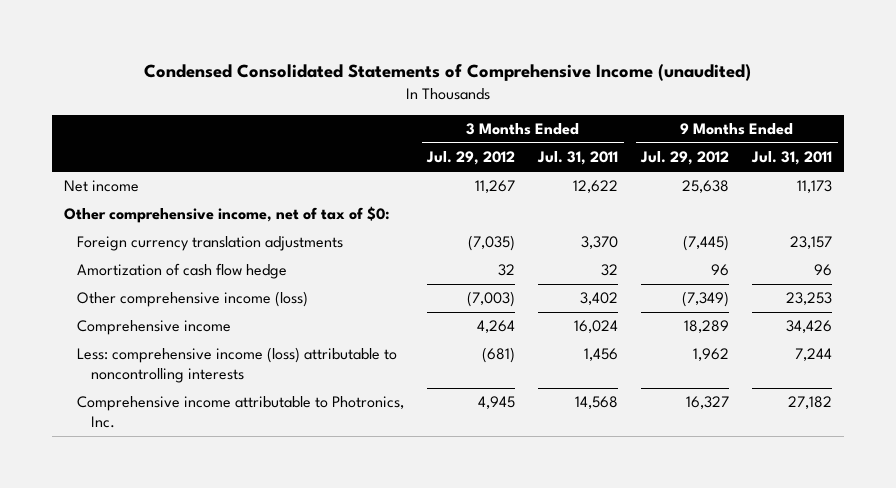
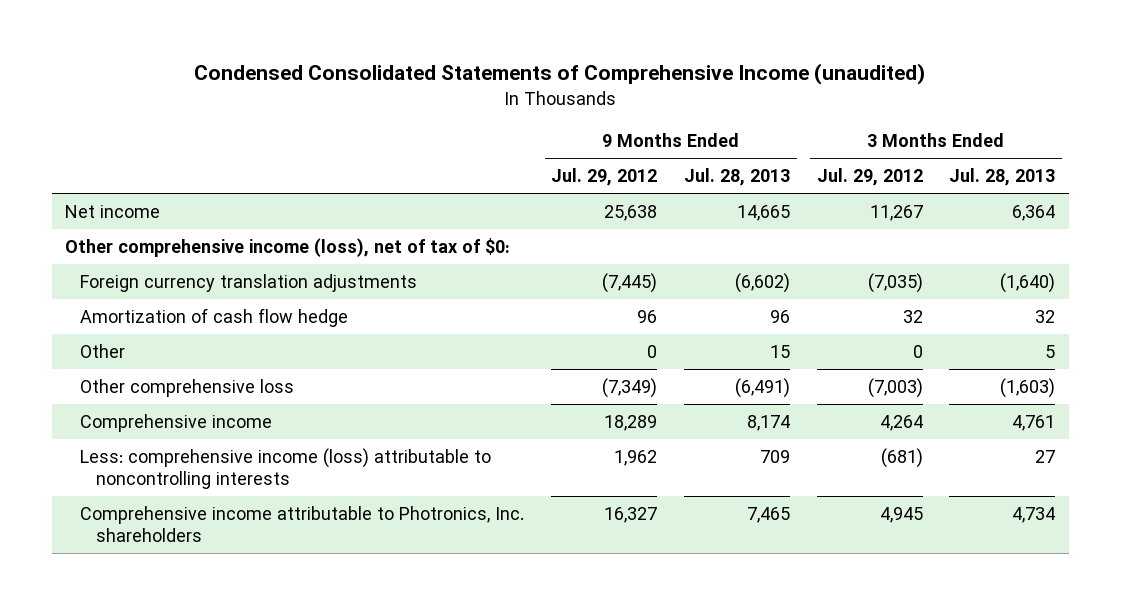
[537,151,619,166] Jul. 31, 2011 -> none
[751,151,833,166] Jul. 31, 2011 -> none
none -> [683,168,790,187] Jul. 28, 2013
none -> [949,168,1056,187] Jul. 28, 2013
[63,206,390,224] Other comprehensive income, net of tax of $0: -> [65,238,511,258] Other comprehensive income (loss), net of tax of $0:
none -> [80,344,126,359] Other
[77,291,309,308] Other comprehensive income (loss) -> [80,379,295,398] Other comprehensive loss
[77,396,405,429] Comprehensive income attributable to Photronics, Inc. -> [80,506,525,542] Comprehensive income attributable to Photronics, Inc. shareholders

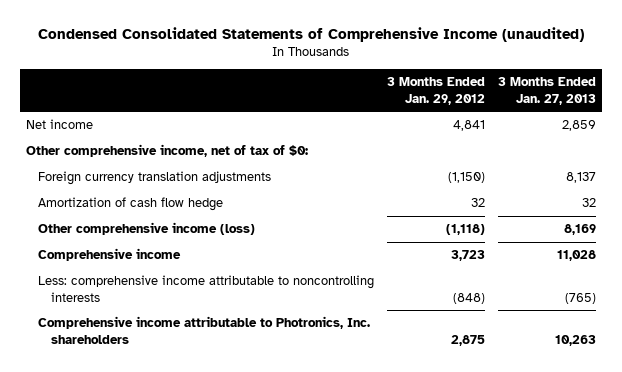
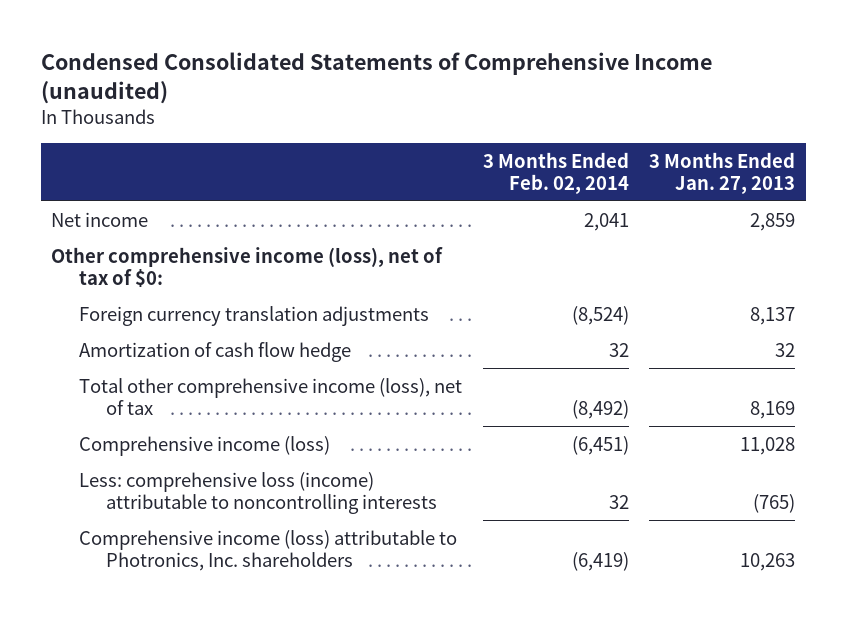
[387,77,486,105] 3 Months Ended Jan. 29, 2012 -> none
none -> [482,151,629,194] 3 Months Ended Feb. 02, 2014
[26,144,309,158] Other comprehensive income, net of tax of $0: -> [51,246,444,287] Other comprehensive income (loss), net of tax of $0:
[38,222,256,236] Other comprehensive income (loss) -> [78,377,462,415] Total other comprehensive income (loss), net of tax
[38,248,182,262] Comprehensive income -> [78,435,330,456] Comprehensive income (loss)
[38,275,375,302] Less: comprehensive income attributable to noncontrolling interests -> [78,471,438,514] Less: comprehensive loss (income) attributable to noncontrolling interests
[38,316,371,344] Comprehensive income attributable to Photronics, Inc. shareholders -> [78,529,457,571] Comprehensive income (loss) attributable to Photronics, Inc. shareholders

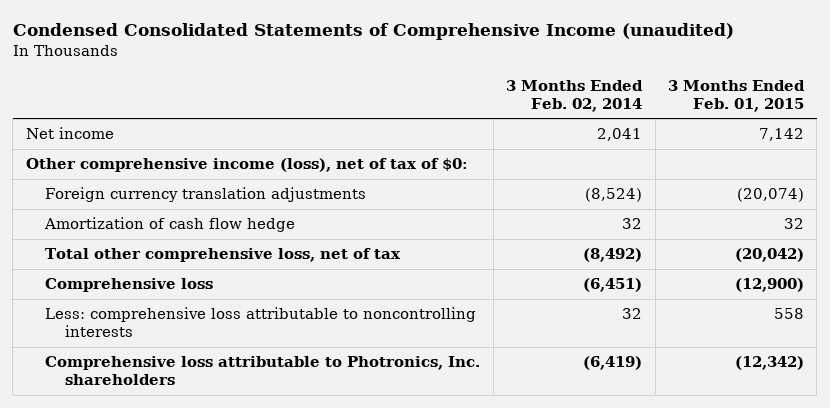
[649,151,796,194] 3 Months Ended Jan. 27, 2013 -> none
none -> [668,79,806,112] 3 Months Ended Feb. 01, 2015
[78,377,462,415] Total other comprehensive income (loss), net of tax -> [45,248,402,263] Total other comprehensive loss, net of tax
[78,435,330,456] Comprehensive income (loss) -> [45,278,214,293] Comprehensive loss
[78,471,438,514] Less: comprehensive loss (income) attributable to noncontrolling interests -> [45,307,477,338] Less: comprehensive loss attributable to noncontrolling interests
[78,529,457,571] Comprehensive income (loss) attributable to Photronics, Inc. shareholders -> [45,356,481,386] Comprehensive loss attributable to Photronics, Inc. shareholders

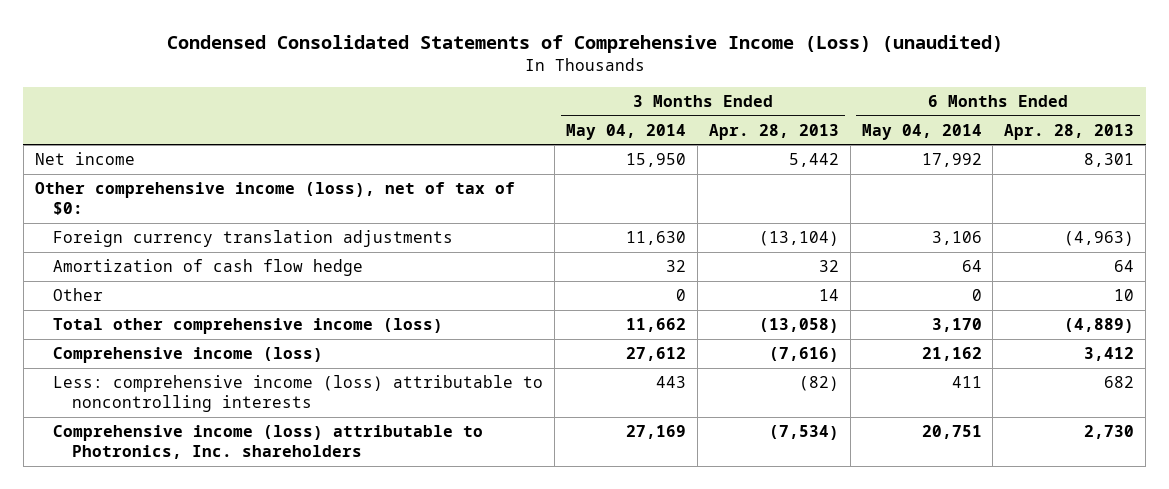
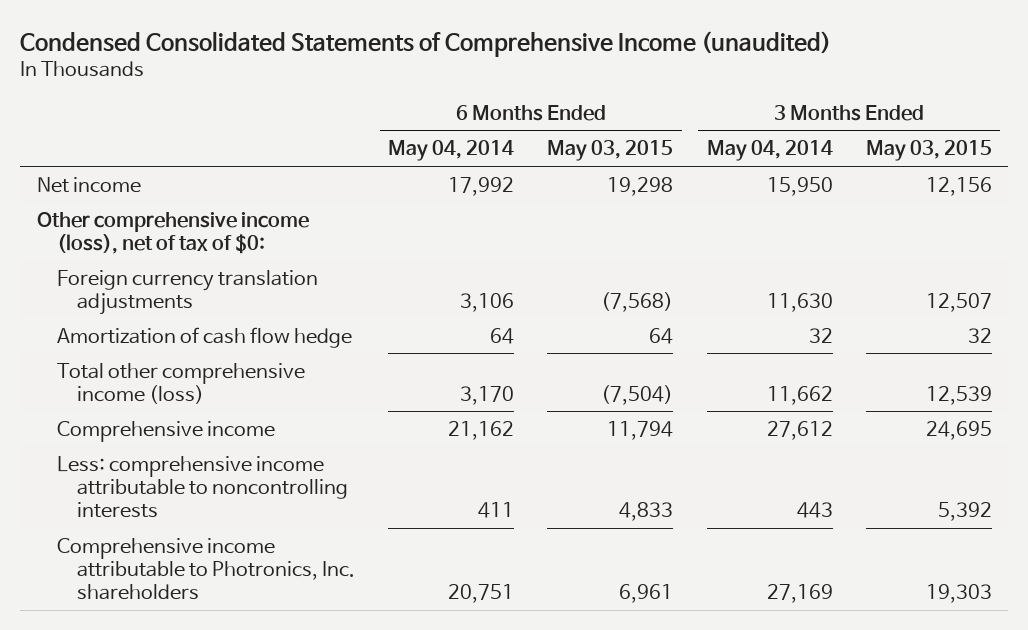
[166,34,1003,53] Condensed Consolidated Statements of Comprehensive Income (Loss) (unaudited) -> [20,31,832,58] Condensed Consolidated Statements of Comprehensive Income (unaudited)
[708,123,839,140] Apr. 28, 2013 -> none
[1004,123,1135,140] Apr. 28, 2013 -> none
none -> [547,140,674,162] May 03, 2015
none -> [865,140,992,162] May 03, 2015
[53,288,104,302] Other -> none
[53,347,324,364] Comprehensive income (loss) -> [56,420,275,442] Comprehensive income
[53,375,544,413] Less: comprehensive income (loss) attributable to noncontrolling interests -> [56,455,349,518] Less: comprehensive income attributable to noncontrolling interests
[53,425,484,460] Comprehensive income (loss) attributable to Photronics, Inc. shareholders -> [56,537,356,600] Comprehensive income attributable to Photronics, Inc. shareholders

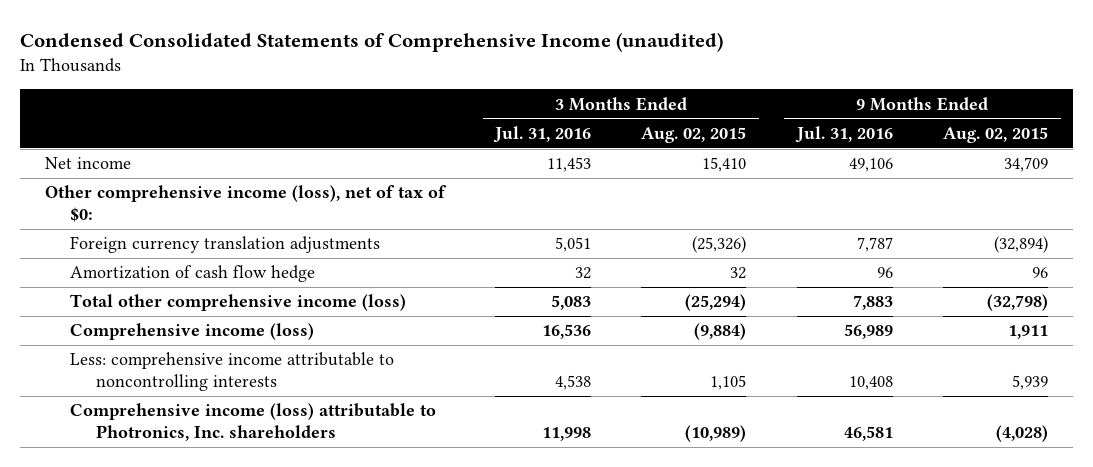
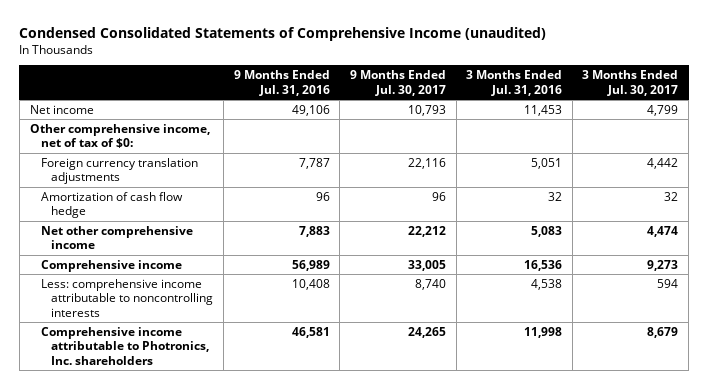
[641,126,747,143] Aug. 02, 2015 -> none
[943,126,1049,143] Aug. 02, 2015 -> none
none -> [349,70,446,96] 9 Months Ended Jul. 30, 2017
none -> [582,70,679,96] 3 Months Ended Jul. 30, 2017
[44,185,447,222] Other comprehensive income (loss), net of tax of $0: -> [29,123,210,149] Other comprehensive income, net of tax of $0:
[70,294,407,312] Total other comprehensive income (loss) -> [40,225,193,250] Net other comprehensive income
[70,323,315,341] Comprehensive income (loss) -> [40,259,182,272] Comprehensive income
[70,403,437,441] Comprehensive income (loss) attributable to Photronics, Inc. shareholders -> [40,326,210,365] Comprehensive income attributable to Photronics, Inc. shareholders

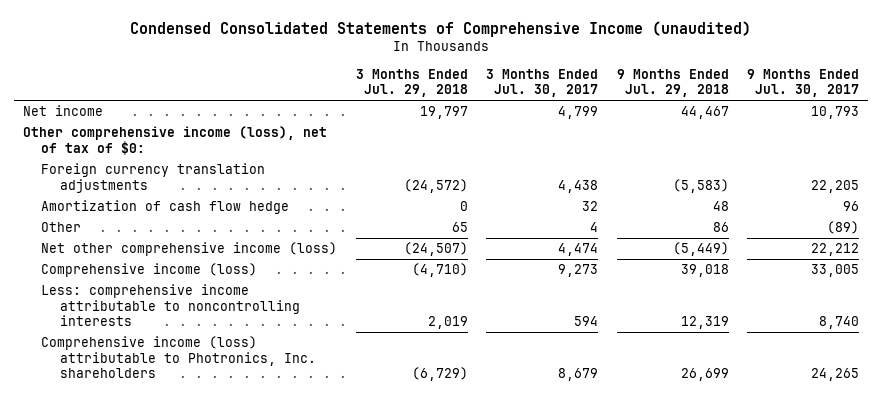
[233,70,330,96] 9 Months Ended Jul. 31, 2016 -> none
[466,70,563,96] 3 Months Ended Jul. 31, 2016 -> none
none -> [355,68,468,97] 3 Months Ended Jul. 29, 2018
none -> [616,68,729,97] 9 Months Ended Jul. 29, 2018
[29,123,210,149] Other comprehensive income, net of tax of $0: -> [23,126,328,155] Other comprehensive income (loss), net of tax of $0:
[407,157,446,169] 22,116 -> [811,179,860,193] 22,205
[647,157,679,169] 4,442 -> [558,179,599,193] 4,438
none -> [41,222,82,233] Other
[40,225,193,250] Net other comprehensive income -> [41,242,338,257] Net other comprehensive income (loss)
[40,259,182,272] Comprehensive income -> [41,263,258,278] Comprehensive income (loss)
[40,326,210,365] Comprehensive income attributable to Photronics, Inc. shareholders -> [41,336,316,378] Comprehensive income (loss) attributable to Photronics, Inc. shareholders

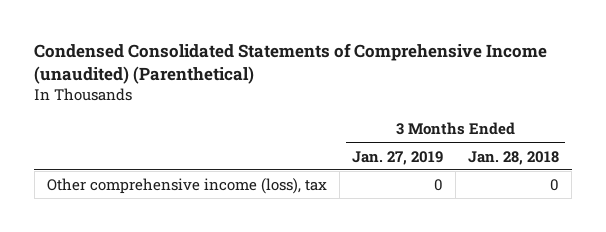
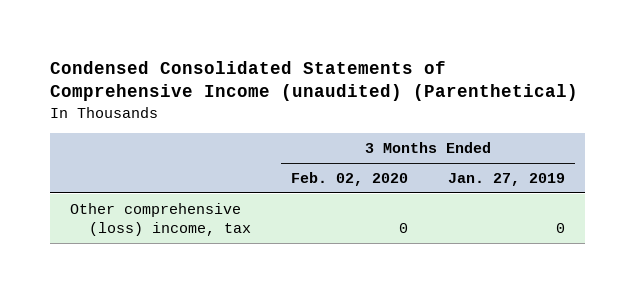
[468,150,560,165] Jan. 28, 2018 -> none
none -> [290,171,408,186] Feb. 02, 2020
[46,177,327,194] Other comprehensive income (loss), tax -> [70,202,251,237] Other comprehensive (loss) income, tax

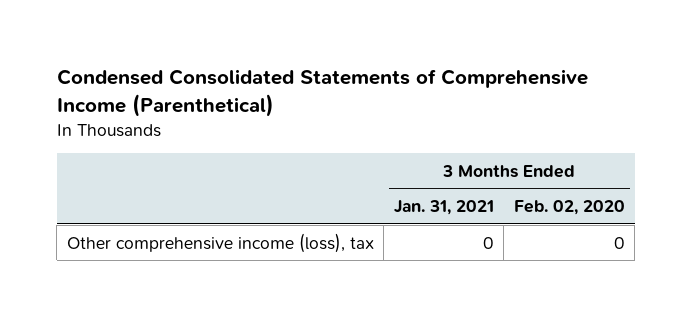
[50,60,579,102] Condensed Consolidated Statements of Comprehensive Income (unaudited) (Parenthetical) -> [56,69,588,117] Condensed Consolidated Statements of Comprehensive Income (Parenthetical)
[448,172,566,186] Jan. 27, 2019 -> none
none -> [393,200,494,216] Jan. 31, 2021
[70,202,251,237] Other comprehensive (loss) income, tax -> [66,232,374,253] Other comprehensive income (loss), tax

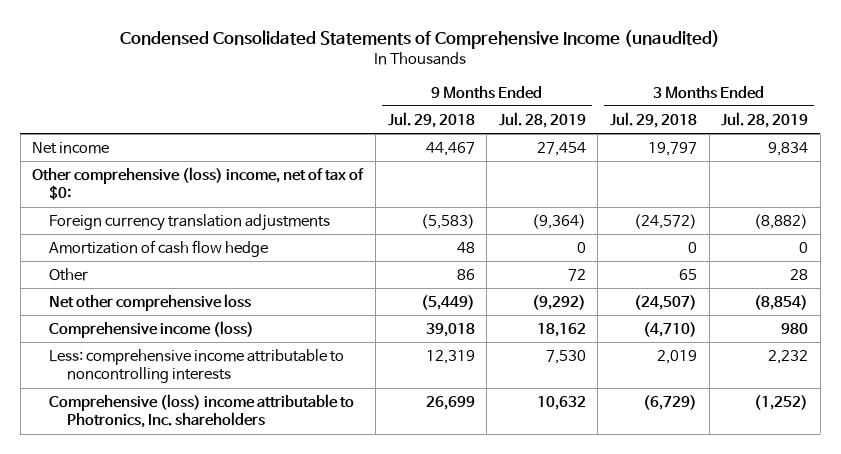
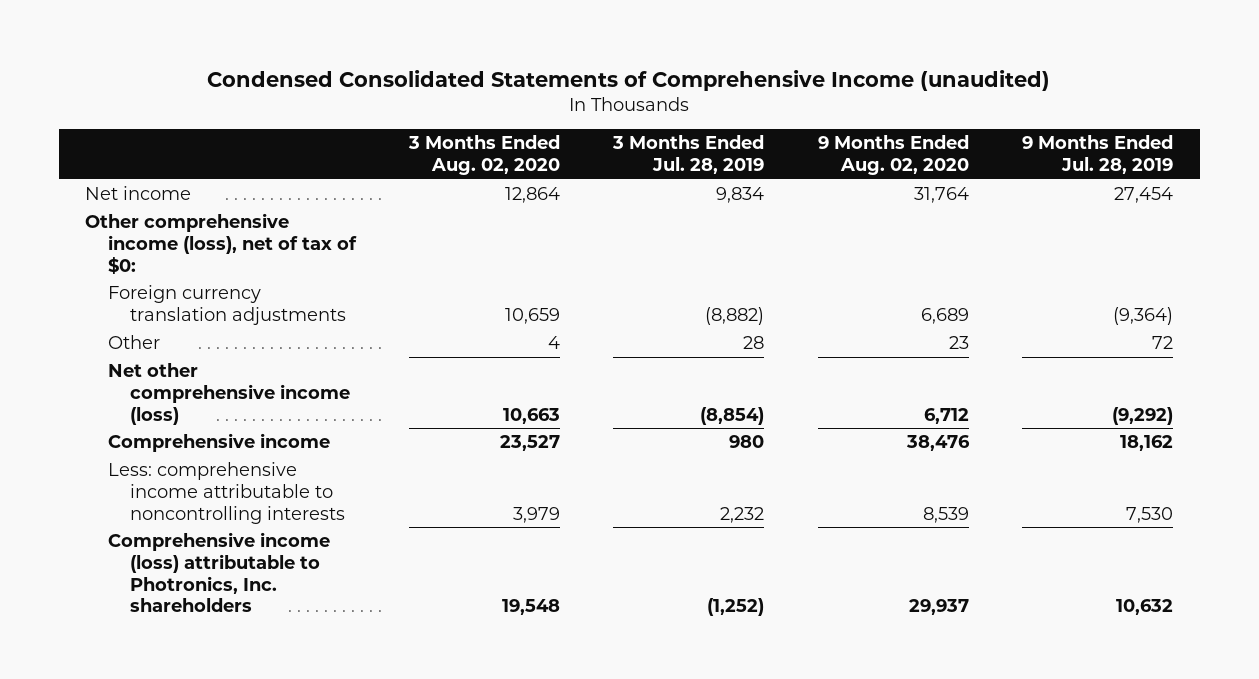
[387,111,475,128] Jul. 29, 2018 -> none
[610,111,698,128] Jul. 29, 2018 -> none
none -> [407,135,560,176] 3 Months Ended Aug. 02, 2020
none -> [817,135,969,176] 9 Months Ended Aug. 02, 2020
[32,167,365,201] Other comprehensive (loss) income, net of tax of $0: -> [85,213,357,274] Other comprehensive income (loss), net of tax of $0:
[49,240,269,258] Amortization of cash flow hedge -> none
[49,294,252,312] Net other comprehensive loss -> [107,363,350,425] Net other comprehensive income (loss)
[49,321,255,339] Comprehensive income (loss) -> [107,433,330,453] Comprehensive income
[49,394,355,429] Comprehensive (loss) income attributable to Photronics, Inc. shareholders -> [107,532,330,613] Comprehensive income (loss) attributable to Photronics, Inc. shareholders

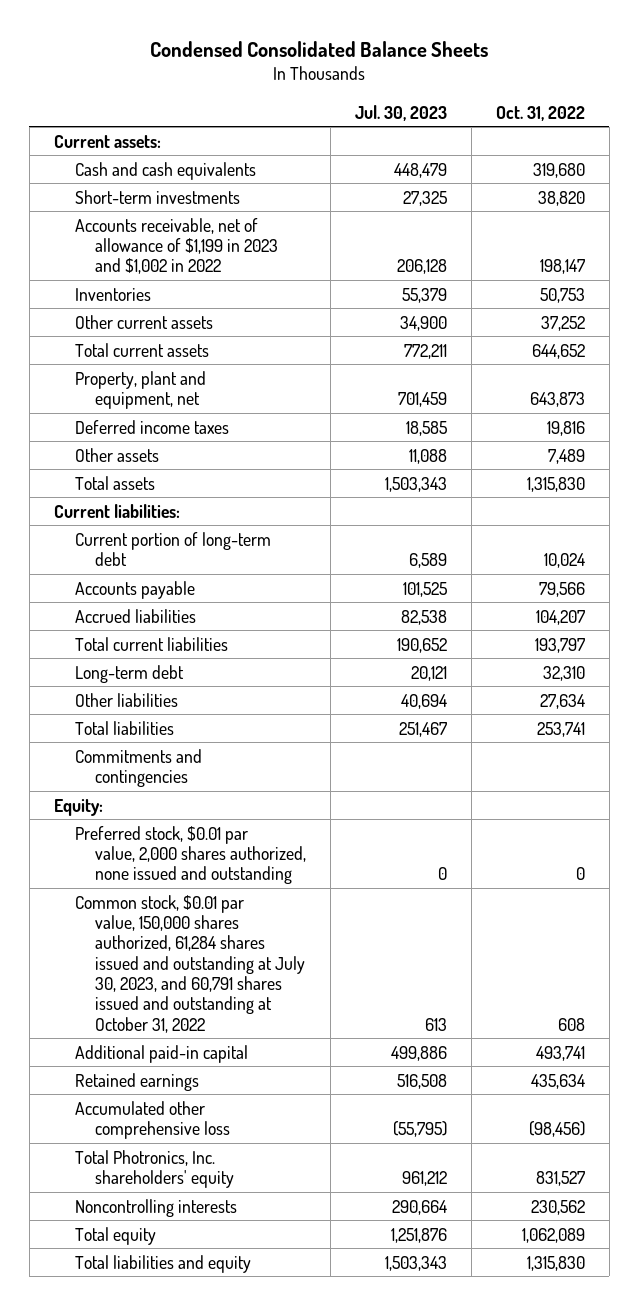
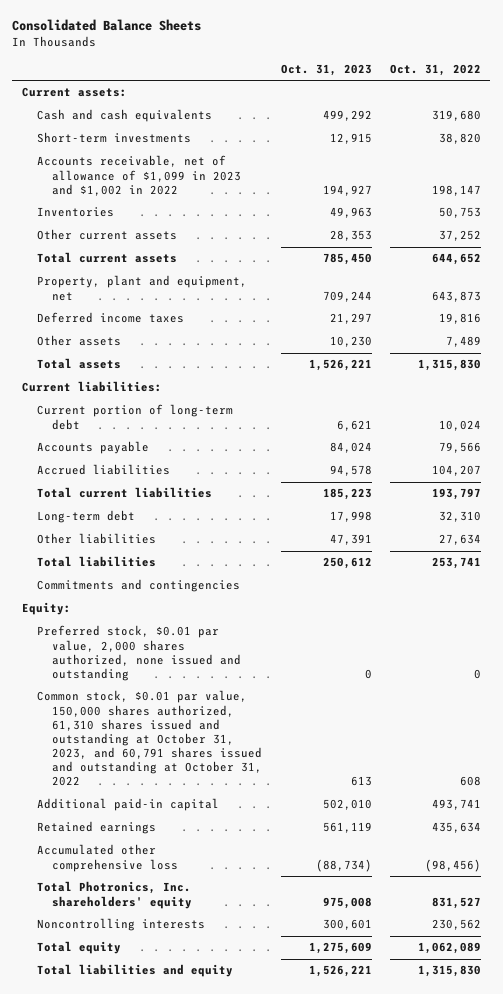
[150,40,489,57] Condensed Consolidated Balance Sheets -> [12,19,202,32] Consolidated Balance Sheets
[355,104,448,121] Jul. 30, 2023 -> none
none -> [280,63,372,76] Oct. 31, 2023
[74,217,279,275] Accounts receivable, net of allowance of $1,199 in 2023 and $1,002 in 2022 -> [37,155,242,196] Accounts receivable, net of allowance of $1,099 in 2023 and $1,002 in 2022
[74,894,306,1033] Common stock, $0.01 par value, 150,000 shares authorized, 61,284 shares issued and outstanding at July 30, 2023, and 60,791 shares issued and outstanding at October 31, 2022 -> [37,690,263,787] Common stock, $0.01 par value, 150,000 shares authorized, 61,310 shares issued and outstanding at October 31, 2023, and 60,791 shares issued and outstanding at October 31, 2022

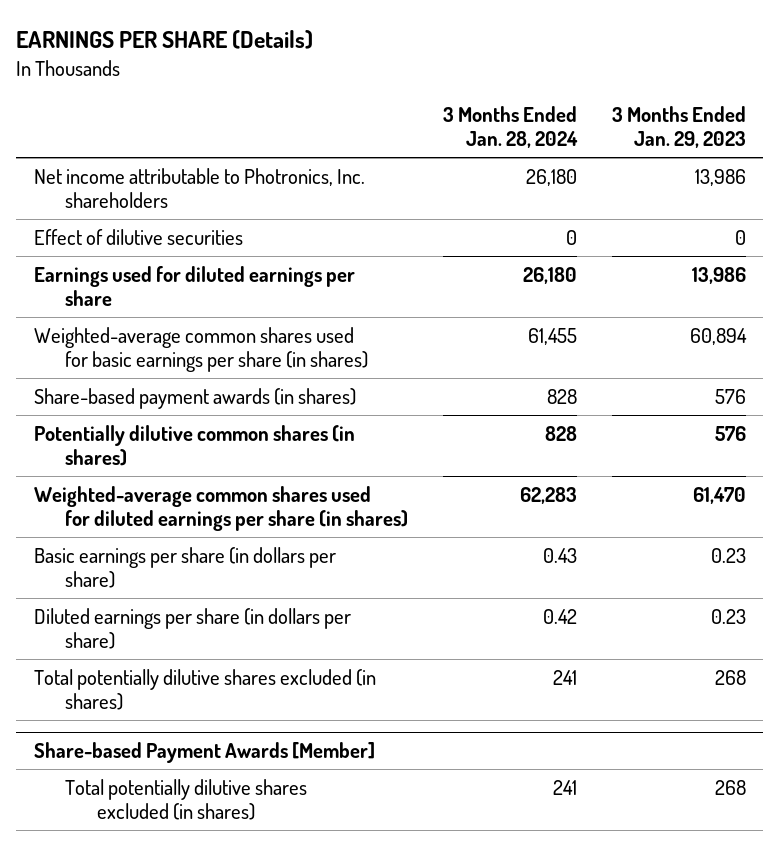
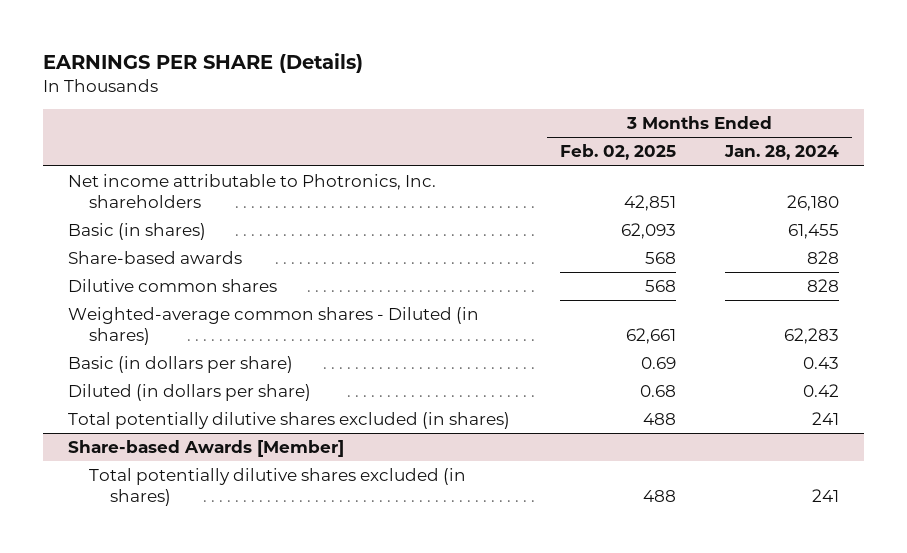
[611,105,746,148] 3 Months Ended Jan. 29, 2023 -> none
none -> [559,144,676,161] Feb. 02, 2025
[33,228,243,245] Effect of dilutive securities -> none
[33,265,355,307] Earnings used for diluted earnings per share -> none
[33,326,369,373] Weighted-average common shares used for basic earnings per share (in shares) -> [67,223,206,241] Basic (in shares)
[33,387,356,409] Share-based payment awards (in shares) -> [67,251,242,265] Share-based awards
[33,424,355,467] Potentially dilutive common shares (in shares) -> [67,279,277,293] Dilutive common shares
[33,485,409,532] Weighted-average common shares used for diluted earnings per share (in shares) -> [67,307,479,345] Weighted-average common shares - Diluted (in shares)
[33,546,336,589] Basic earnings per share (in dollars per share) -> [67,356,293,374] Basic (in dollars per share)
[33,607,351,650] Diluted earnings per share (in dollars per share) -> [67,384,311,402] Diluted (in dollars per share)
[33,741,375,763] Share-based Payment Awards [Member] -> [67,440,344,458] Share-based Awards [Member]

